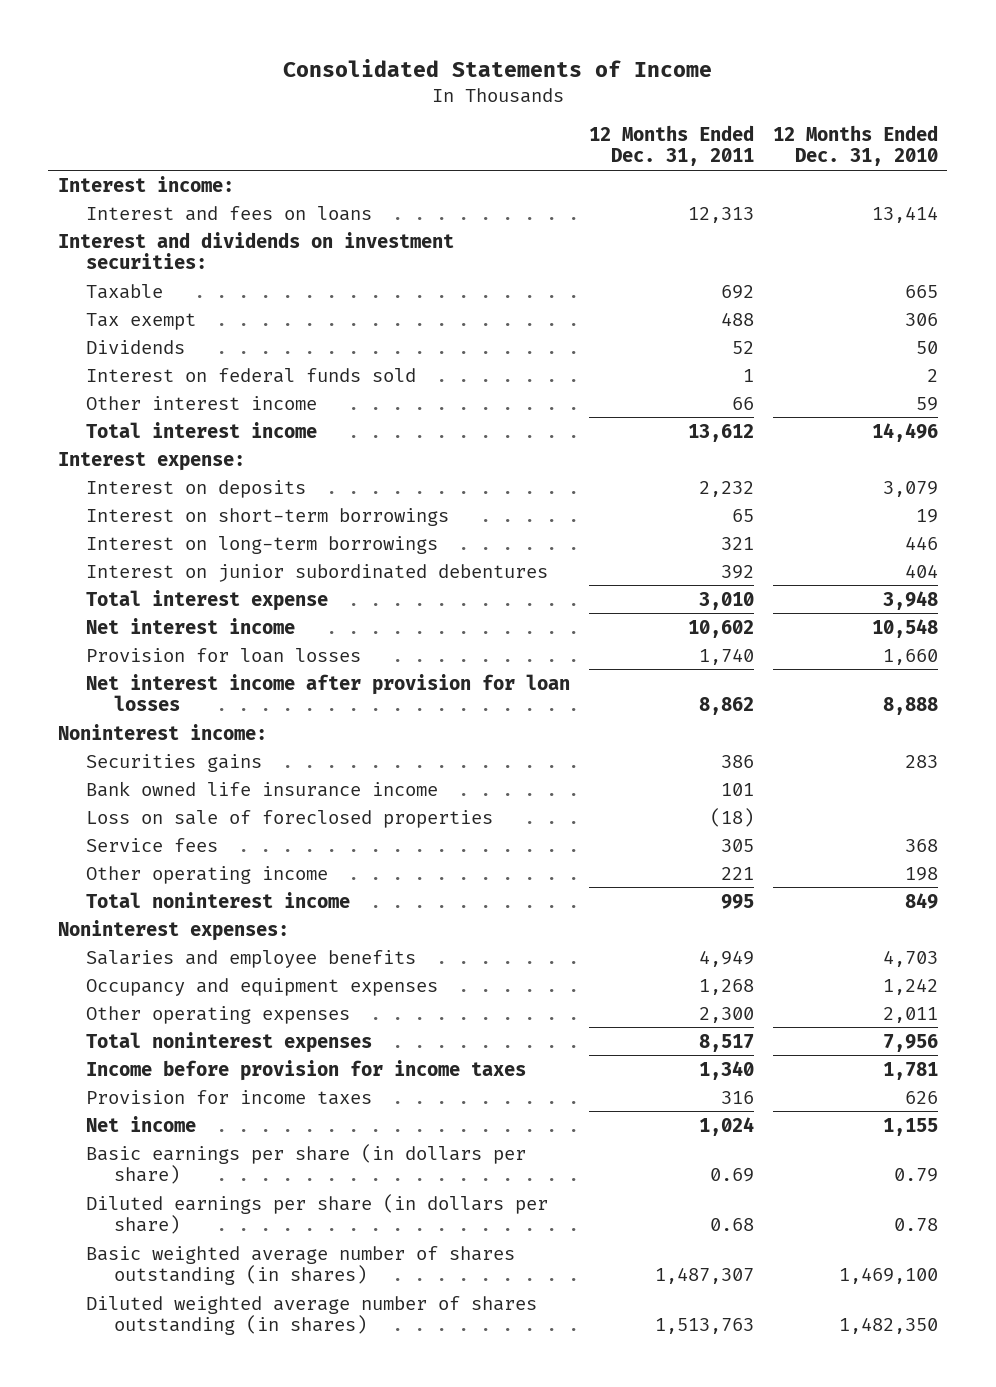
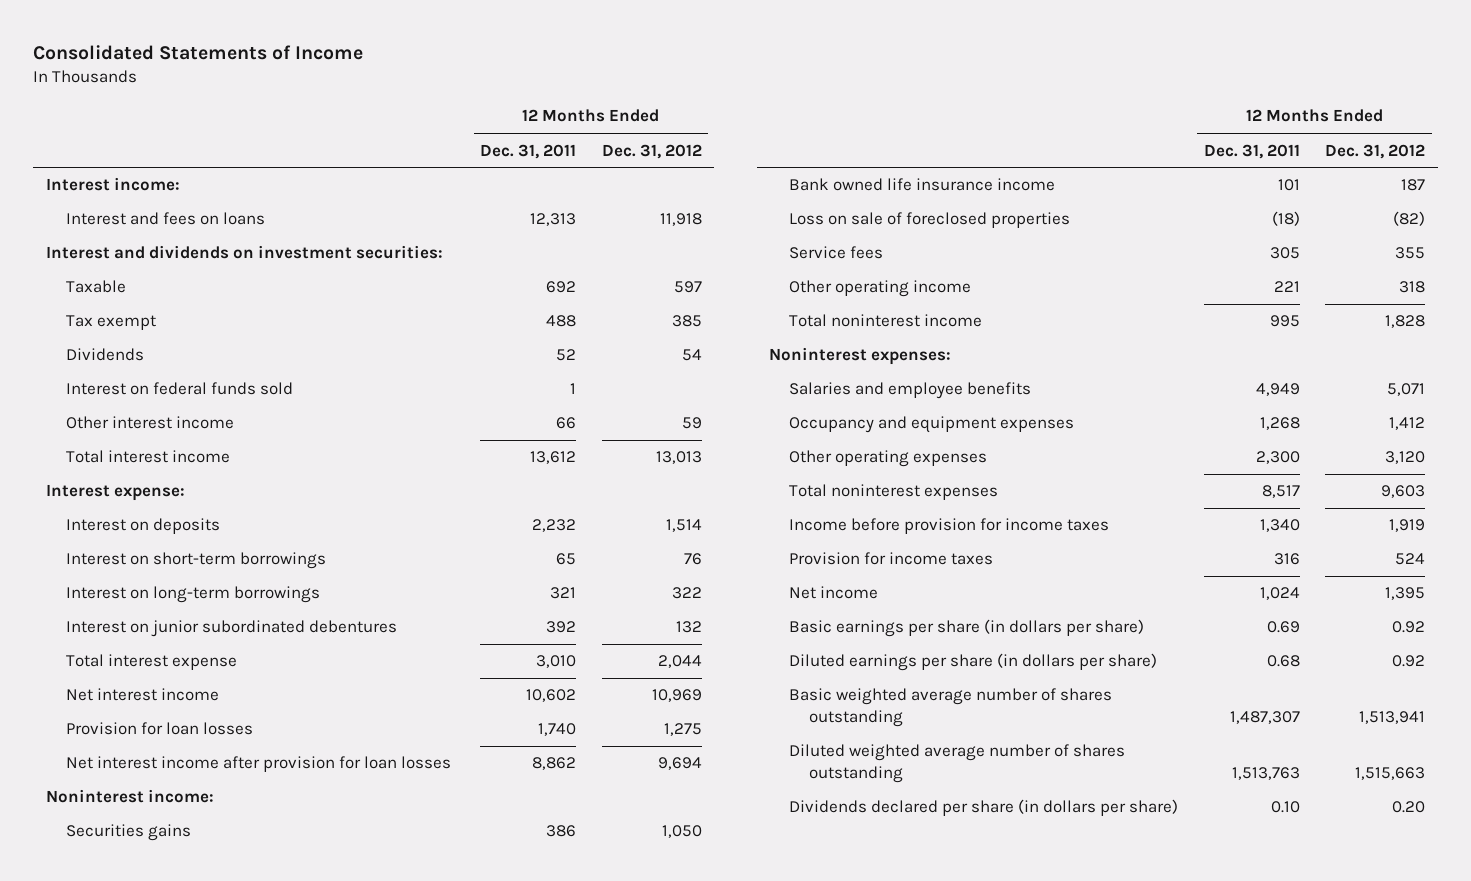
[772,125,938,167] 12 Months Ended Dec. 31, 2010 -> none
none -> [601,143,702,159] Dec. 31, 2012
[85,1245,515,1285] Basic weighted average number of shares outstanding (in shares) -> [789,688,1113,728] Basic weighted average number of shares outstanding
[85,1295,537,1335] Diluted weighted average number of shares outstanding (in shares) -> [789,744,1126,784] Diluted weighted average number of shares outstanding
none -> [789,799,1179,817] Dividends declared per share (in dollars per share)

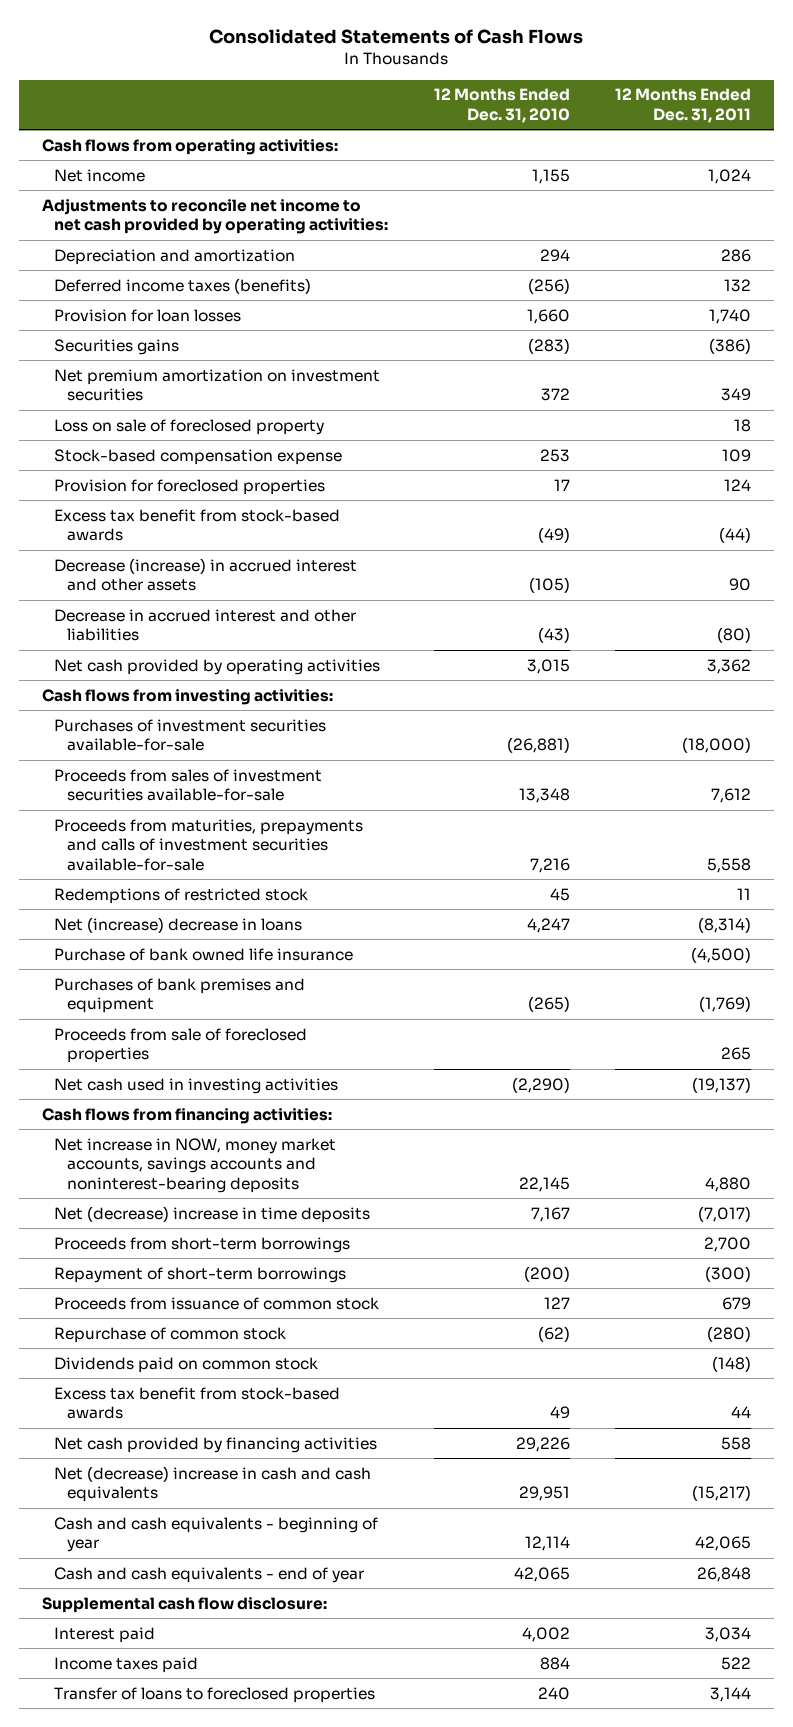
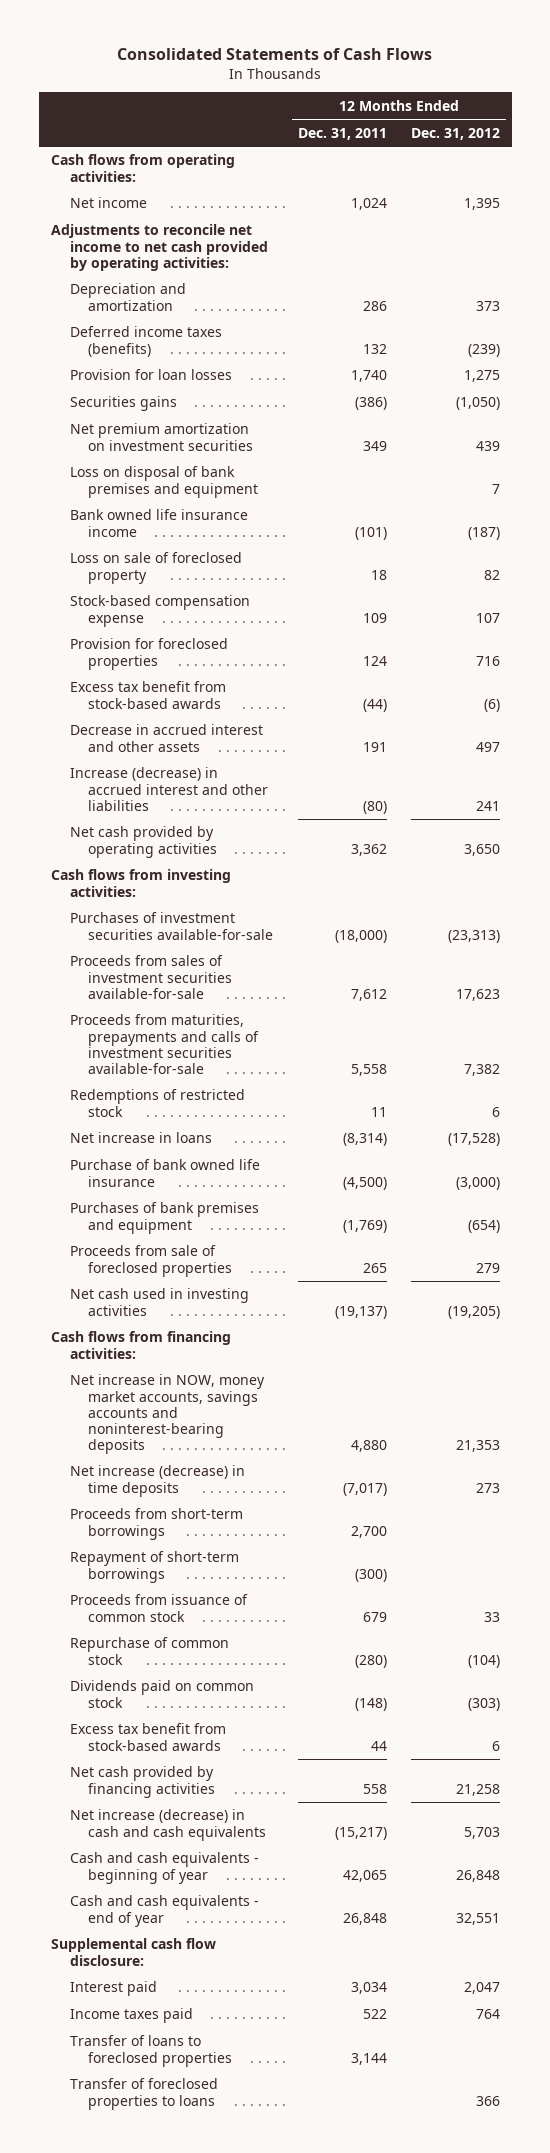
[433,88,570,124] 12 Months Ended Dec. 31, 2010 -> none
none -> [410,127,500,140] Dec. 31, 2012
none -> [69,466,259,498] Loss on disposal of bank premises and equipment
none -> [69,509,248,537] Bank owned life insurance income
[54,557,358,592] Decrease (increase) in accrued interest and other assets -> [69,724,263,752] Decrease in accrued interest and other assets
[729,578,752,592] 90 -> [362,741,387,752] 191
[54,608,357,642] Decrease in accrued interest and other liabilities -> [69,767,269,811] Increase (decrease) in accrued interest and other liabilities
[54,916,303,933] Net (increase) decrease in loans -> [69,1132,212,1144] Net increase in loans
[54,1205,371,1223] Net (decrease) increase in time deposits -> [69,1465,245,1497] Net increase (decrease) in time deposits
[54,1465,372,1503] Net (decrease) increase in cash and cash equivalents -> [69,1809,267,1841] Net increase (decrease) in cash and cash equivalents
none -> [69,2078,218,2110] Transfer of foreclosed properties to loans

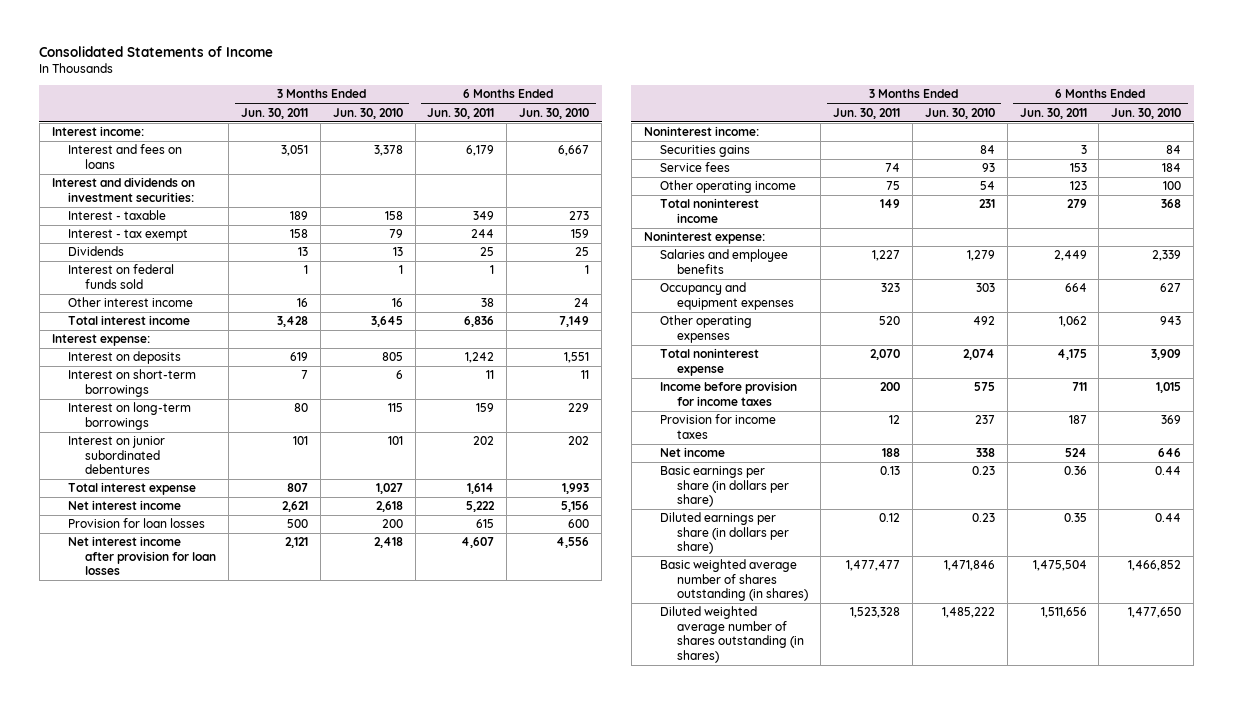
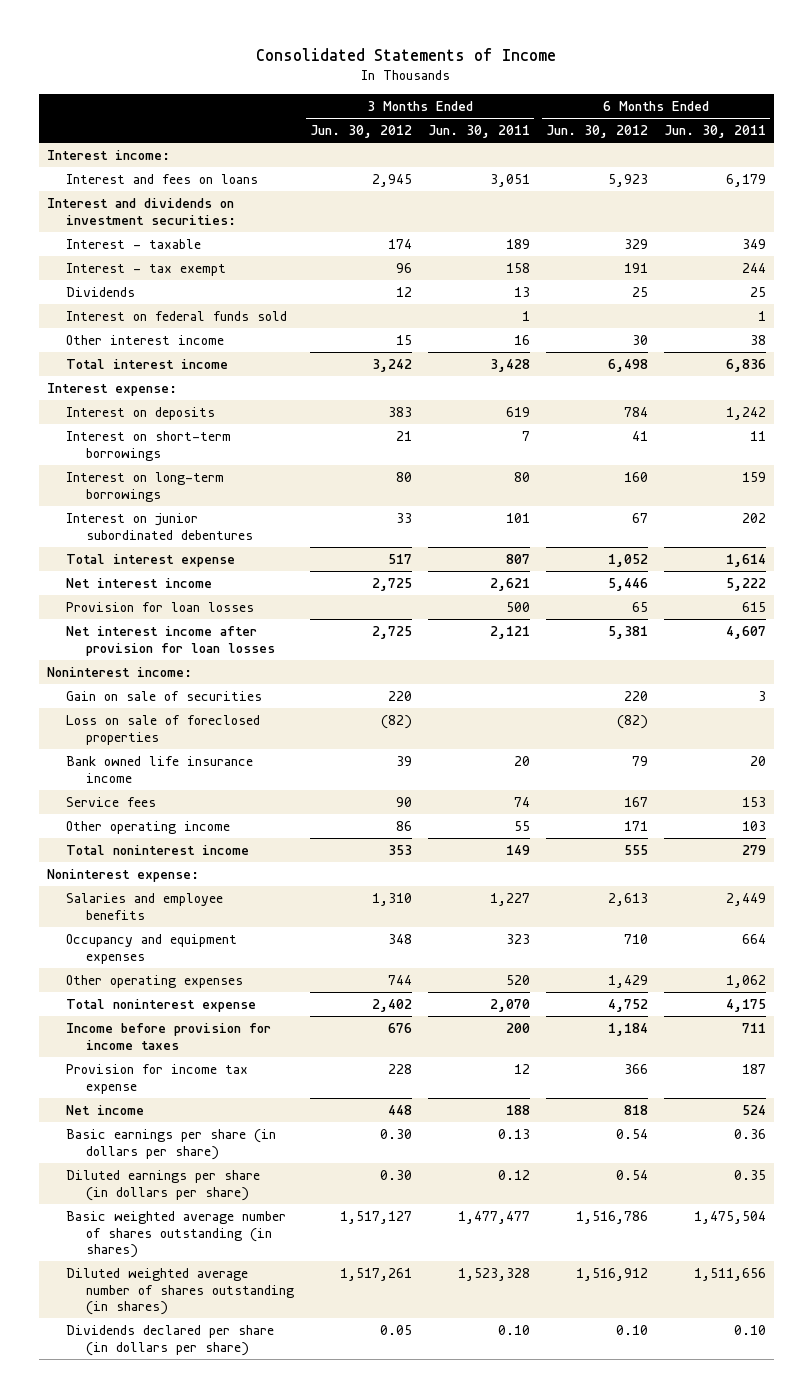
[332,107,403,119] Jun. 30, 2010 -> none
[519,107,590,119] Jun. 30, 2010 -> none
none -> [309,125,412,139] Jun. 30, 2012
none -> [545,125,648,139] Jun. 30, 2012
[660,145,751,158] Securities gains -> [66,690,263,701] Gain on sale of securities
none -> [66,714,261,745] Loss on sale of foreclosed properties
none -> [66,755,254,783] Bank owned life insurance income
[885,181,900,191] 75 -> [513,820,530,831] 55
[1069,181,1087,191] 123 -> [741,820,766,831] 103
[660,414,777,439] Provision for income taxes -> [66,1063,249,1094] Provision for income tax expense
none -> [66,1324,275,1356] Dividends declared per share (in dollars per share)

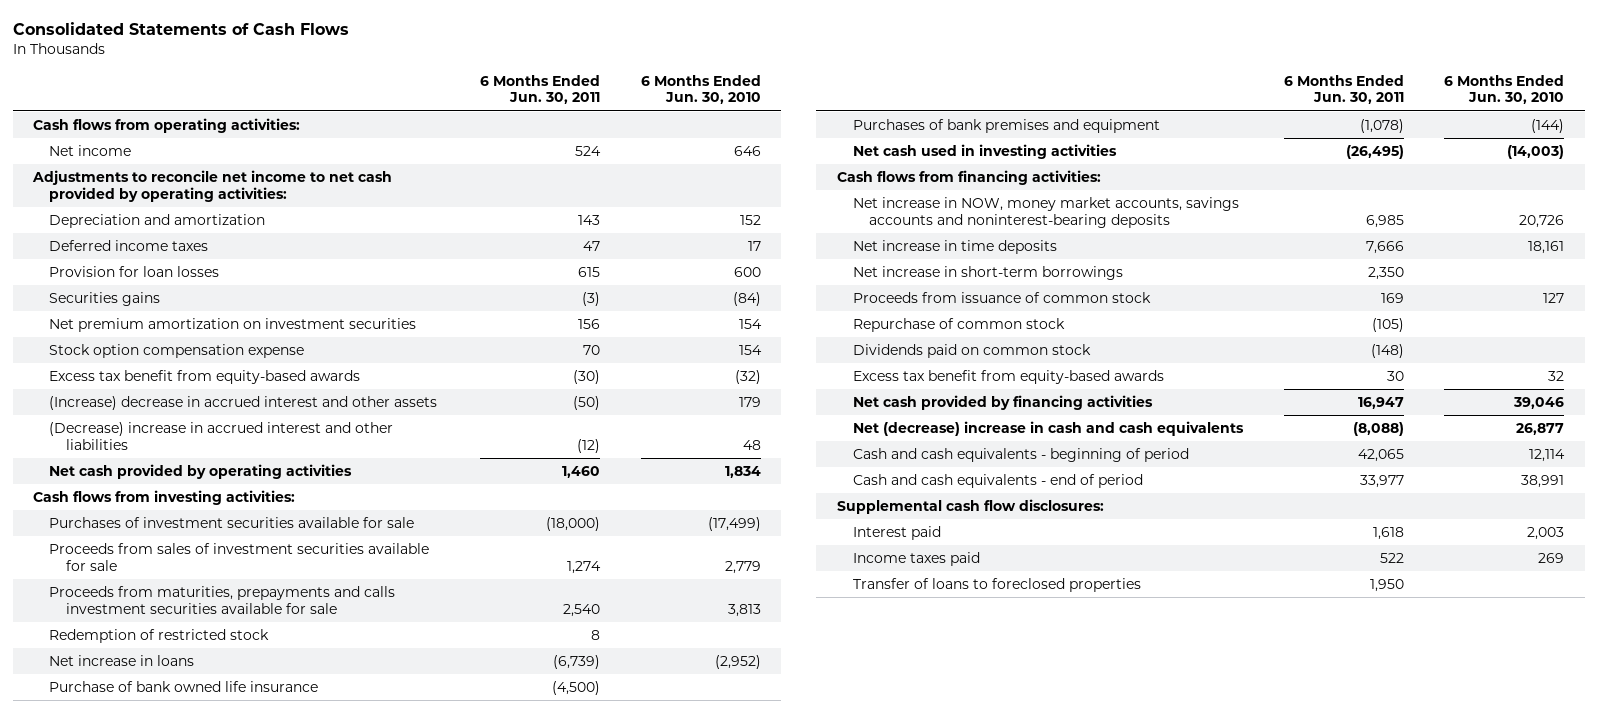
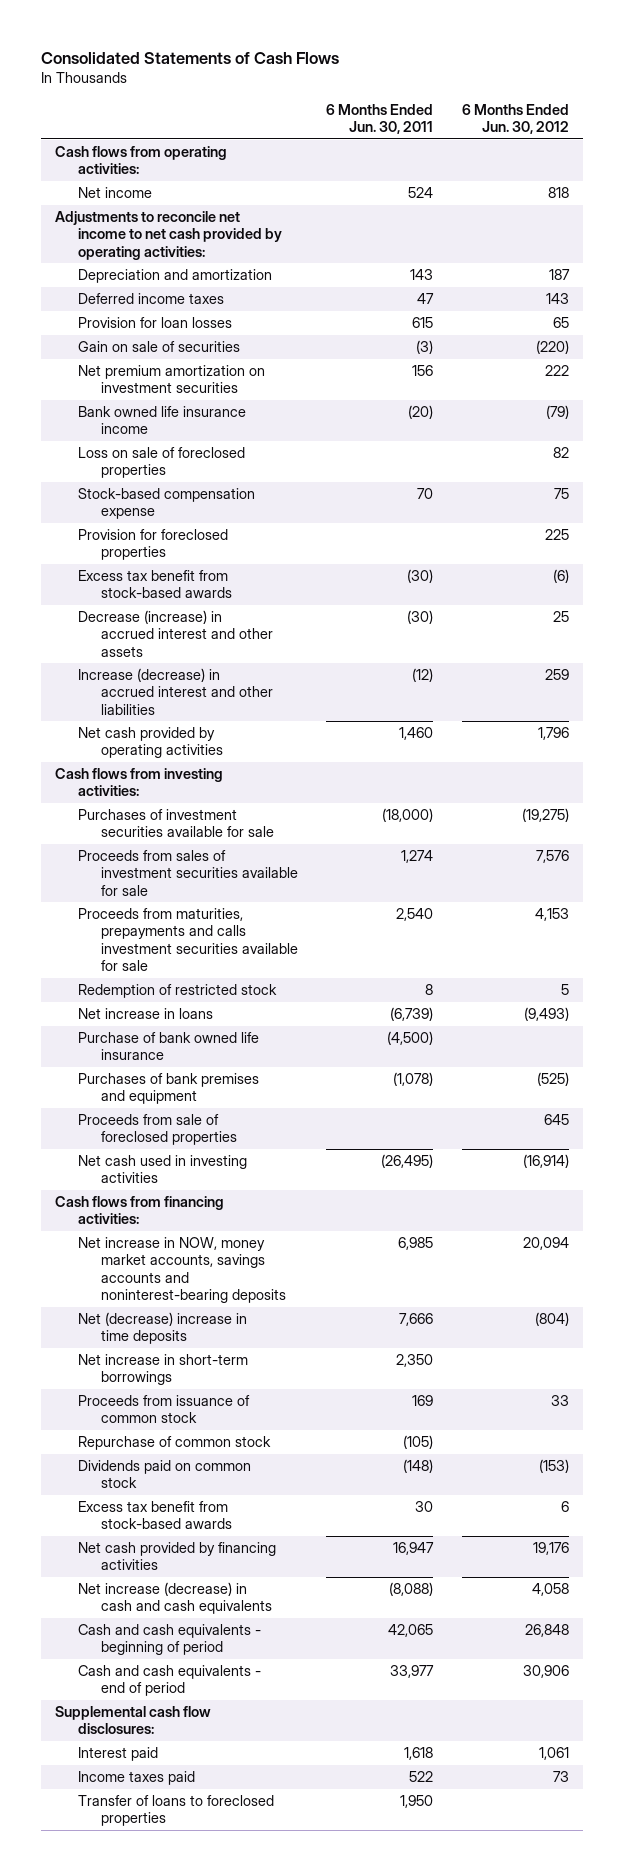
[640,74,761,105] 6 Months Ended Jun. 30, 2010 -> none
none -> [461,103,569,134] 6 Months Ended Jun. 30, 2012
[49,292,161,307] Securities gains -> [78,341,241,353] Gain on sale of securities
none -> [78,406,247,435] Bank owned life insurance income
none -> [78,447,246,479] Loss on sale of foreclosed properties
[49,344,305,359] Stock option compensation expense -> [78,488,256,520] Stock-based compensation expense
none -> [78,529,229,561] Provision for foreclosed properties
[49,370,361,385] Excess tax benefit from equity-based awards -> [78,570,232,599] Excess tax benefit from stock-based awards
[49,396,438,411] (Increase) decrease in accrued interest and other assets -> [78,610,273,657] Decrease (increase) in accrued interest and other assets
[573,396,601,411] (50) -> [407,610,434,625] (30)
[49,422,394,450] (Decrease) increase in accrued interest and other liabilities -> [78,668,273,715] Increase (decrease) in accrued interest and other liabilities
none -> [78,1114,237,1146] Proceeds from sale of foreclosed properties
[853,240,1058,255] Net increase in time deposits -> [78,1312,248,1345] Net (decrease) increase in time deposits
[853,370,1165,385] Excess tax benefit from equity-based awards -> [78,1501,232,1530] Excess tax benefit from stock-based awards
[853,421,1245,437] Net (decrease) increase in cash and cash equivalents -> [78,1582,272,1615] Net increase (decrease) in cash and cash equivalents

